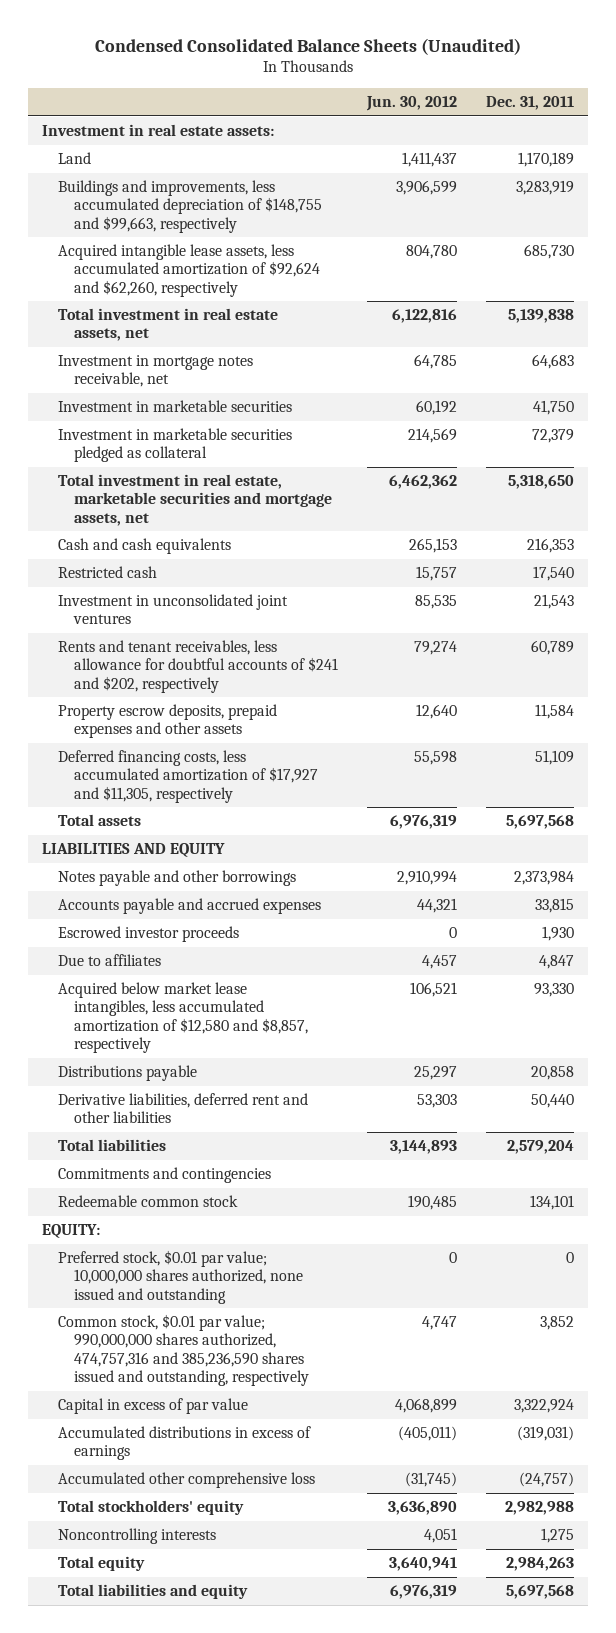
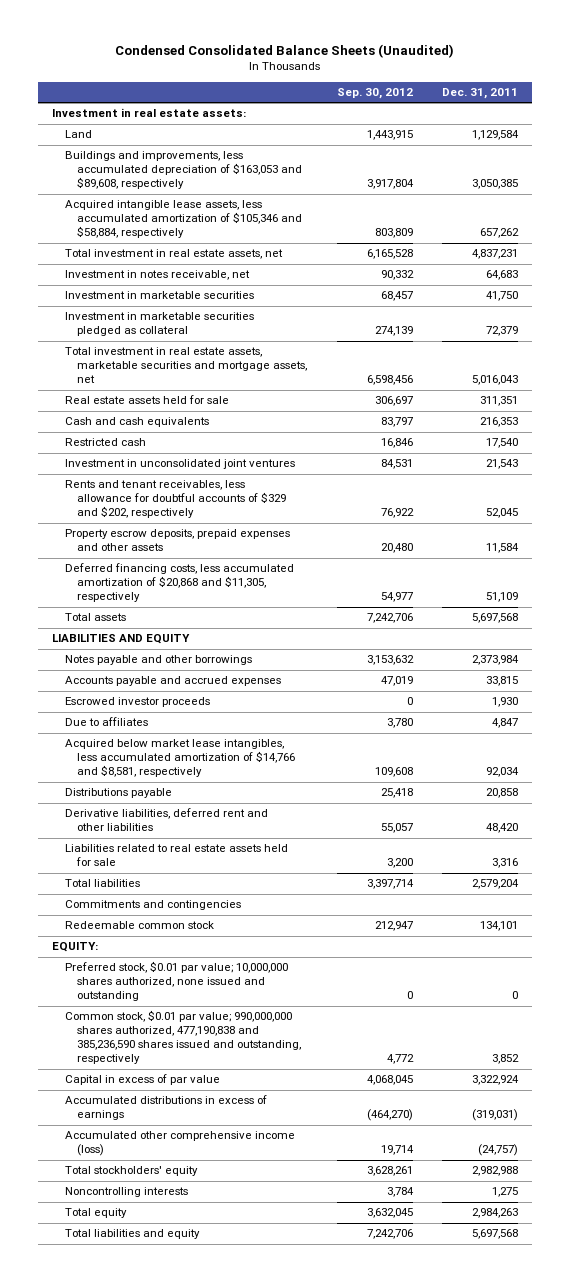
[365,96,457,112] Jun. 30, 2012 -> none
none -> [336,88,413,100] Sep. 30, 2012
[517,152,574,168] 1,170,189 -> [471,130,519,141] 1,129,584
[58,180,323,233] Buildings and improvements, less accumulated depreciation of $148,755 and $99,663, respectively -> [64,151,303,190] Buildings and improvements, less accumulated depreciation of $163,053 and $89,608, respectively
[515,180,574,196] 3,283,919 -> [471,179,518,190] 3,050,385
[58,244,321,297] Acquired intangible lease assets, less accumulated amortization of $92,624 and $62,260, respectively -> [64,200,303,239] Acquired intangible lease assets, less accumulated amortization of $105,346 and $58,884, respectively
[523,244,574,260] 685,730 -> [479,228,519,239] 657,262
[507,309,574,324] 5,139,838 -> [471,249,518,260] 4,837,231
[58,355,254,388] Investment in mortgage notes receivable, net -> [64,270,250,281] Investment in notes receivable, net
[58,474,333,526] Total investment in real estate, marketable securities and mortgage assets, net -> [64,347,308,384] Total investment in real estate assets, marketable securities and mortgage assets, net
[507,475,574,490] 5,318,650 -> [471,375,518,386] 5,016,043
none -> [64,395,229,405] Real estate assets held for sale
[58,640,339,693] Rents and tenant receivables, less allowance for doubtful accounts of $241 and $202, respectively -> [64,480,287,519] Rents and tenant receivables, less allowance for doubtful accounts of $329 and $202, respectively
[530,640,574,656] 60,789 -> [485,508,518,519] 52,045
[58,750,319,803] Deferred financing costs, less accumulated amortization of $17,927 and $11,305, respectively -> [64,563,294,603] Deferred financing costs, less accumulated amortization of $20,868 and $11,305, respectively
[58,982,309,1053] Acquired below market lease intangibles, less accumulated amortization of $12,580 and $8,857, respectively -> [64,739,296,778] Acquired below market lease intangibles, less accumulated amortization of $14,766 and $8,581, respectively
[533,983,574,998] 93,330 -> [485,767,519,778] 92,034
[530,1094,574,1109] 50,440 -> [485,823,518,834] 48,420
none -> [64,844,288,867] Liabilities related to real estate assets held for sale
[58,1314,310,1386] Common stock, $0.01 par value; 990,000,000 shares authorized, 474,757,316 and 385,236,590 shares issued and outstanding, respectively -> [64,1010,302,1065] Common stock, $0.01 par value; 990,000,000 shares authorized, 477,190,838 and 385,236,590 shares issued and outstanding, respectively
[58,1472,316,1489] Accumulated other comprehensive loss -> [64,1131,295,1157] Accumulated other comprehensive income (loss)

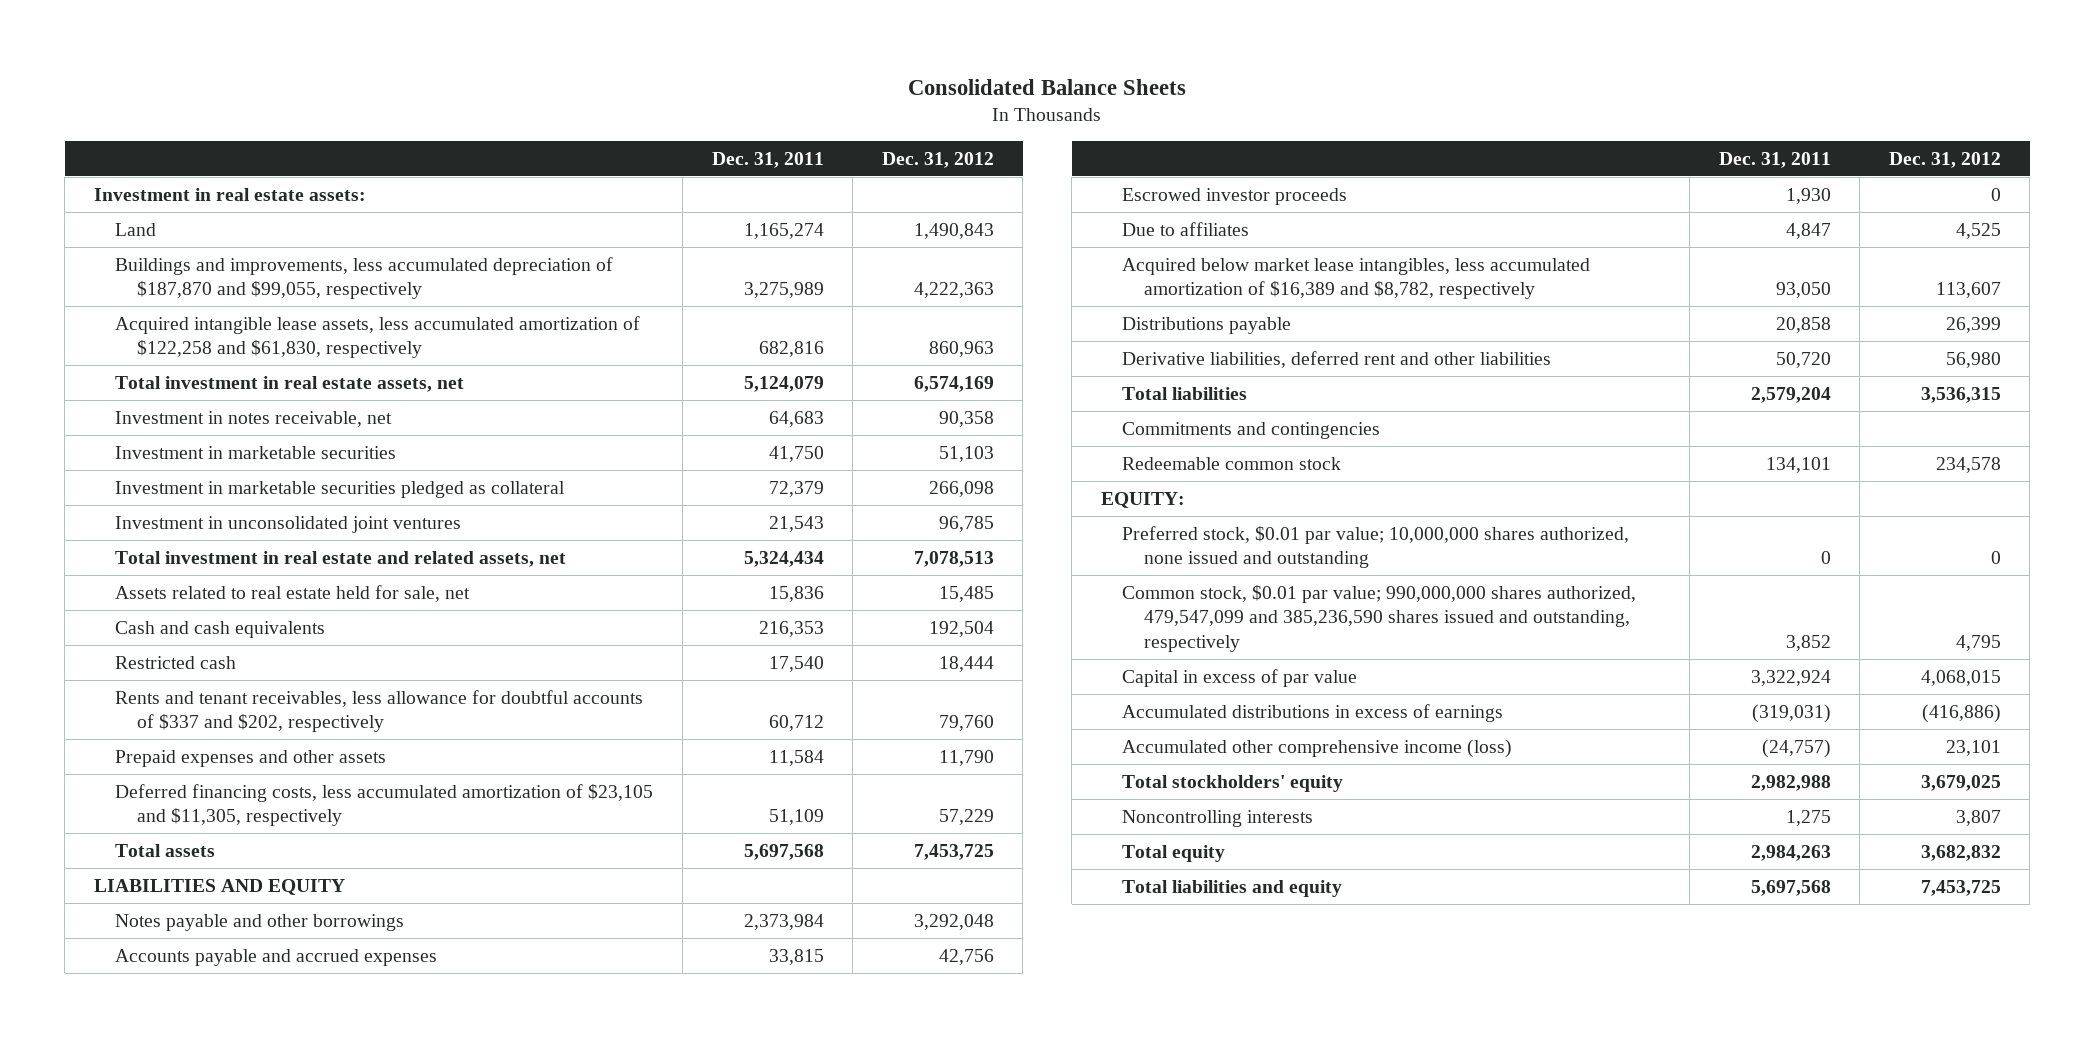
[114,44,454,59] Condensed Consolidated Balance Sheets (Unaudited) -> [908,78,1187,95] Consolidated Balance Sheets
[336,88,413,100] Sep. 30, 2012 -> none
none -> [881,151,994,168] Dec. 31, 2012
[471,130,519,141] 1,129,584 -> [743,222,824,239] 1,165,274
[64,151,303,190] Buildings and improvements, less accumulated depreciation of $163,053 and $89,608, respectively -> [115,256,614,300] Buildings and improvements, less accumulated depreciation of $187,870 and $99,055, respectively
[471,179,518,190] 3,050,385 -> [743,282,824,299] 3,275,989
[64,200,303,239] Acquired intangible lease assets, less accumulated amortization of $105,346 and $58,884, respectively -> [115,315,641,359] Acquired intangible lease assets, less accumulated amortization of $122,258 and $61,830, respectively
[479,228,519,239] 657,262 -> [758,341,824,358] 682,816
[471,249,518,260] 4,837,231 -> [743,375,824,392] 5,124,079
[64,459,295,470] Investment in unconsolidated joint ventures -> [115,515,462,533] Investment in unconsolidated joint ventures
[64,347,308,384] Total investment in real estate assets, marketable securities and mortgage assets, net -> [115,550,567,567] Total investment in real estate and related assets, net
[471,375,518,386] 5,016,043 -> [743,550,824,567] 5,324,434
[64,395,229,405] Real estate assets held for sale -> [115,584,471,602] Assets related to real estate held for sale, net
[479,396,518,407] 311,351 -> [768,585,824,602] 15,836
[64,480,287,519] Rents and tenant receivables, less allowance for doubtful accounts of $329 and $202, respectively -> [115,689,644,733] Rents and tenant receivables, less allowance for doubtful accounts of $337 and $202, respectively
[485,508,518,519] 52,045 -> [768,715,824,732] 60,712
[64,529,290,552] Property escrow deposits, prepaid expenses and other assets -> [115,749,387,767] Prepaid expenses and other assets
[64,563,294,603] Deferred financing costs, less accumulated amortization of $20,868 and $11,305, respectively -> [115,783,654,827] Deferred financing costs, less accumulated amortization of $23,105 and $11,305, respectively
[64,739,296,778] Acquired below market lease intangibles, less accumulated amortization of $14,766 and $8,581, respectively -> [1122,257,1591,300] Acquired below market lease intangibles, less accumulated amortization of $16,389 and $8,782, respectively
[485,767,519,778] 92,034 -> [1775,282,1831,299] 93,050
[64,844,288,867] Liabilities related to real estate assets held for sale -> none
[485,823,518,834] 48,420 -> [1775,351,1831,368] 50,720
[64,1010,302,1065] Common stock, $0.01 par value; 990,000,000 shares authorized, 477,190,838 and 385,236,590 shares issued and outstanding, respectively -> [1122,584,1637,652] Common stock, $0.01 par value; 990,000,000 shares authorized, 479,547,099 and 385,236,590 shares issued and outstanding, respectively

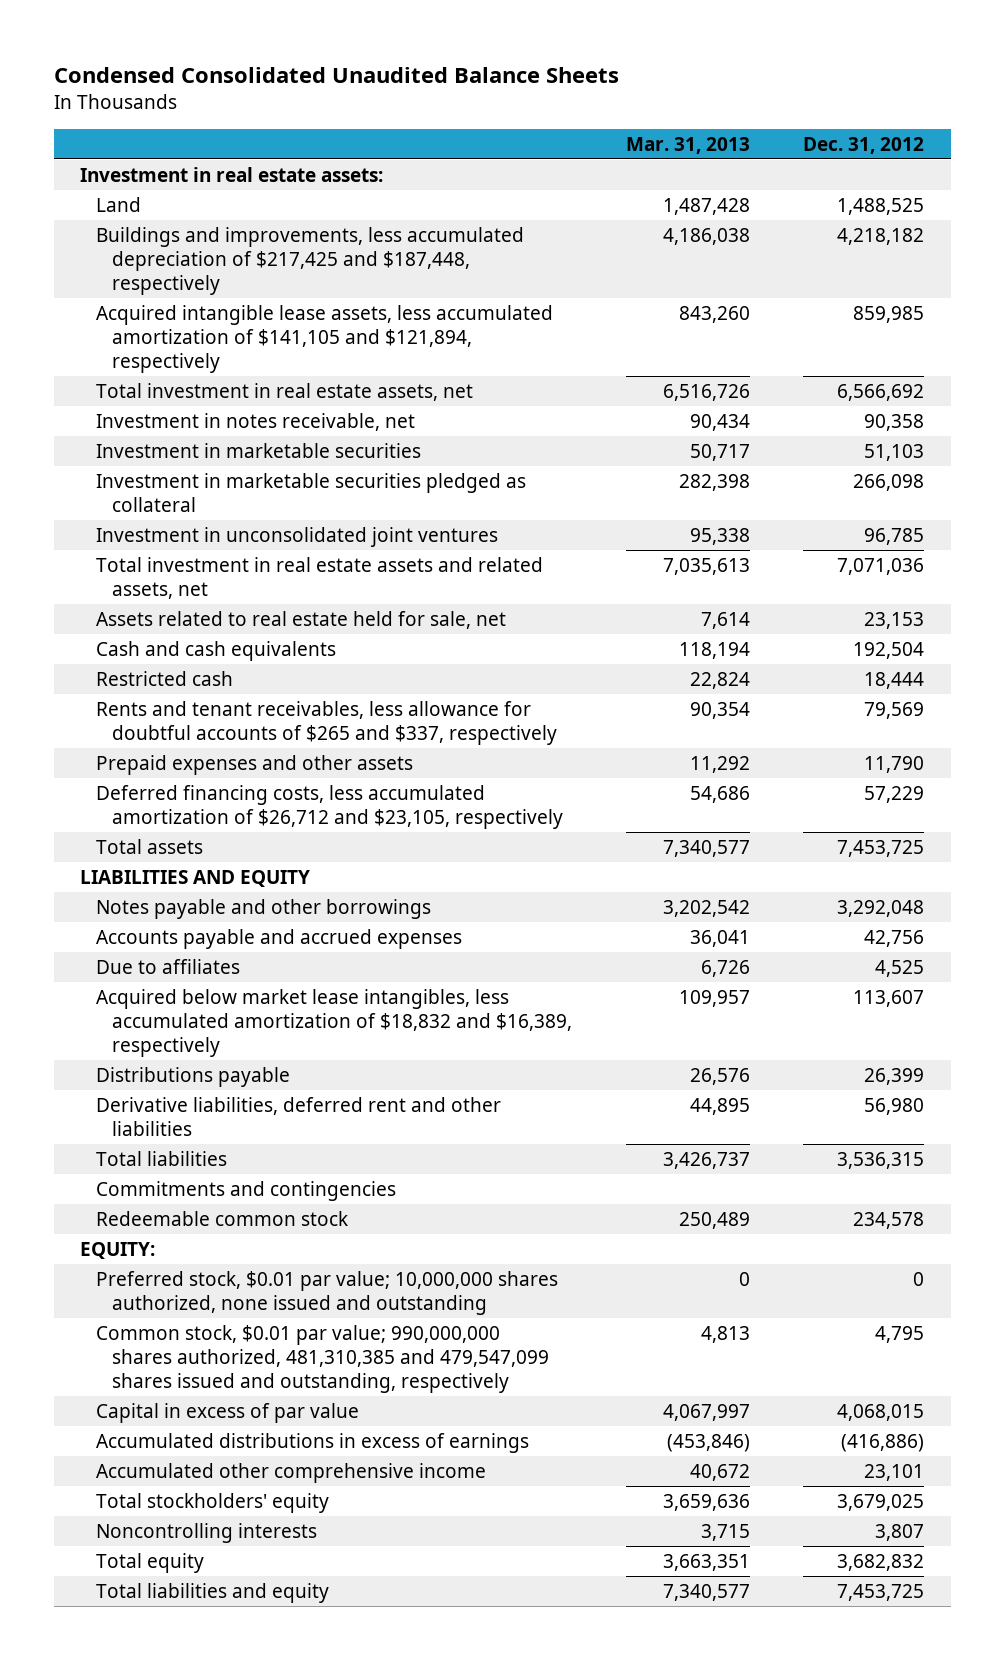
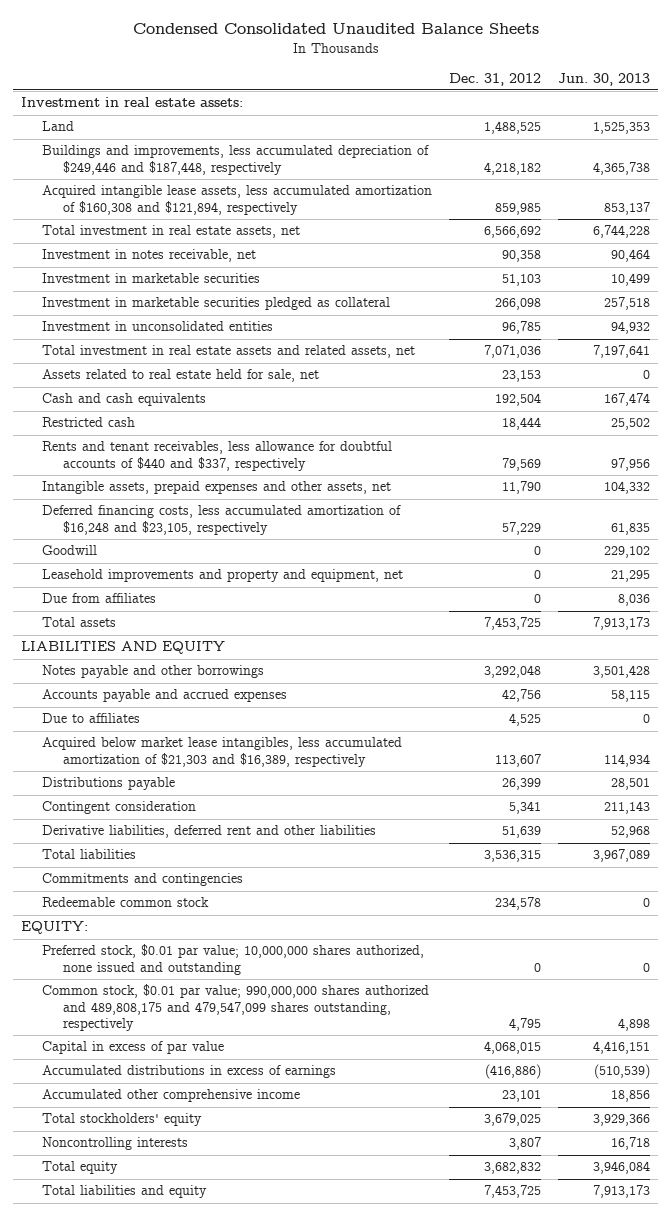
[625,136,750,154] Mar. 31, 2013 -> none
none -> [557,72,650,86] Jun. 30, 2013
[96,227,525,295] Buildings and improvements, less accumulated depreciation of $217,425 and $187,448, respectively -> [42,145,430,175] Buildings and improvements, less accumulated depreciation of $249,446 and $187,448, respectively
[96,305,554,373] Acquired intangible lease assets, less accumulated amortization of $141,105 and $121,894, respectively -> [42,185,433,215] Acquired intangible lease assets, less accumulated amortization of $160,308 and $121,894, respectively
[96,527,499,548] Investment in unconsolidated joint ventures -> [42,321,274,332] Investment in unconsolidated entities
[96,701,558,745] Rents and tenant receivables, less allowance for doubtful accounts of $265 and $337, respectively -> [42,441,393,471] Rents and tenant receivables, less allowance for doubtful accounts of $440 and $337, respectively
[96,755,414,776] Prepaid expenses and other assets -> [42,481,392,495] Intangible assets, prepaid expenses and other assets, net
[96,785,564,829] Deferred financing costs, less accumulated amortization of $26,712 and $23,105, respectively -> [42,505,402,535] Deferred financing costs, less accumulated amortization of $16,248 and $23,105, respectively
none -> [42,545,98,556] Goodwill
none -> [42,569,404,583] Leasehold improvements and property and equipment, net
none -> [42,593,157,604] Due from affiliates
[96,989,573,1057] Acquired below market lease intangibles, less accumulated amortization of $18,832 and $16,389, respectively -> [42,737,403,767] Acquired below market lease intangibles, less accumulated amortization of $21,303 and $16,389, respectively
none -> [42,801,197,815] Contingent consideration
[864,1098,925,1116] 56,980 -> [502,826,542,839] 51,639
[96,1325,550,1393] Common stock, $0.01 par value; 990,000,000 shares authorized, 481,310,385 and 479,547,099 shares issued and outstanding, respectively -> [42,984,430,1031] Common stock, $0.01 par value; 990,000,000 shares authorized and 489,808,175 and 479,547,099 shares outstanding, respectively

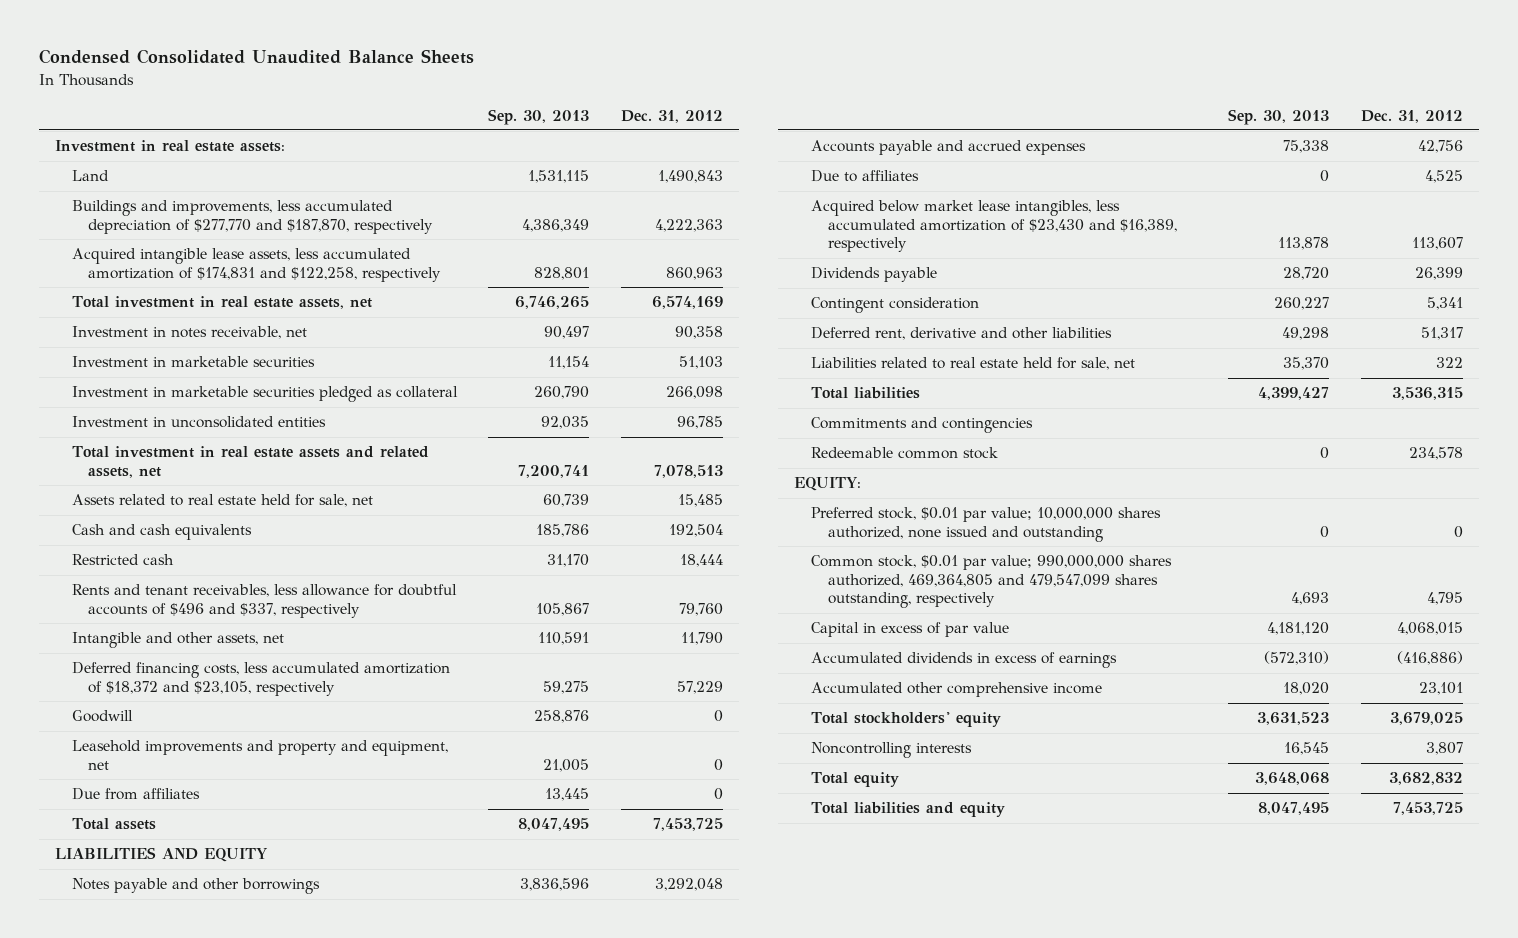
[557,72,650,86] Jun. 30, 2013 -> none
none -> [488,108,590,125] Sep. 30, 2013
[484,121,542,135] 1,488,525 -> [658,170,724,184] 1,490,843
[42,145,430,175] Buildings and improvements, less accumulated depreciation of $249,446 and $187,448, respectively -> [71,200,434,234] Buildings and improvements, less accumulated depreciation of $277,770 and $187,870, respectively
[484,161,542,175] 4,218,182 -> [655,218,724,232] 4,222,363
[42,185,433,215] Acquired intangible lease assets, less accumulated amortization of $160,308 and $121,894, respectively -> [71,248,442,282] Acquired intangible lease assets, less accumulated amortization of $174,831 and $122,258, respectively
[495,202,542,215] 859,985 -> [666,266,724,280] 860,963
[484,226,542,239] 6,566,692 -> [652,296,724,310] 6,574,169
[484,345,542,359] 7,071,036 -> [654,464,724,478] 7,078,513
[502,370,542,383] 23,153 -> [678,494,724,508] 15,485
[42,441,393,471] Rents and tenant receivables, less allowance for doubtful accounts of $440 and $337, respectively -> [71,584,457,618] Rents and tenant receivables, less allowance for doubtful accounts of $496 and $337, respectively
[502,457,542,471] 79,569 -> [679,602,724,616] 79,760
[42,481,392,495] Intangible assets, prepaid expenses and other assets, net -> [71,632,284,649] Intangible and other assets, net
[42,505,402,535] Deferred financing costs, less accumulated amortization of $16,248 and $23,105, respectively -> [71,662,450,696] Deferred financing costs, less accumulated amortization of $18,372 and $23,105, respectively
[42,737,403,767] Acquired below market lease intangibles, less accumulated amortization of $21,303 and $16,389, respectively -> [811,200,1177,253] Acquired below market lease intangibles, less accumulated amortization of $23,430 and $16,389, respectively
[42,777,176,791] Distributions payable -> [811,267,938,283] Dividends payable
[42,825,377,839] Derivative liabilities, deferred rent and other liabilities -> [811,327,1113,341] Deferred rent, derivative and other liabilities
[502,826,542,839] 51,639 -> [1420,327,1463,341] 51,317
none -> [811,357,1136,371] Liabilities related to real estate held for sale, net
[42,984,430,1031] Common stock, $0.01 par value; 990,000,000 shares authorized and 489,808,175 and 479,547,099 shares outstanding, respectively -> [811,555,1173,609] Common stock, $0.01 par value; 990,000,000 shares authorized, 469,364,805 and 479,547,099 shares outstanding, respectively
[42,1065,337,1079] Accumulated distributions in excess of earnings -> [811,652,1118,669] Accumulated dividends in excess of earnings

